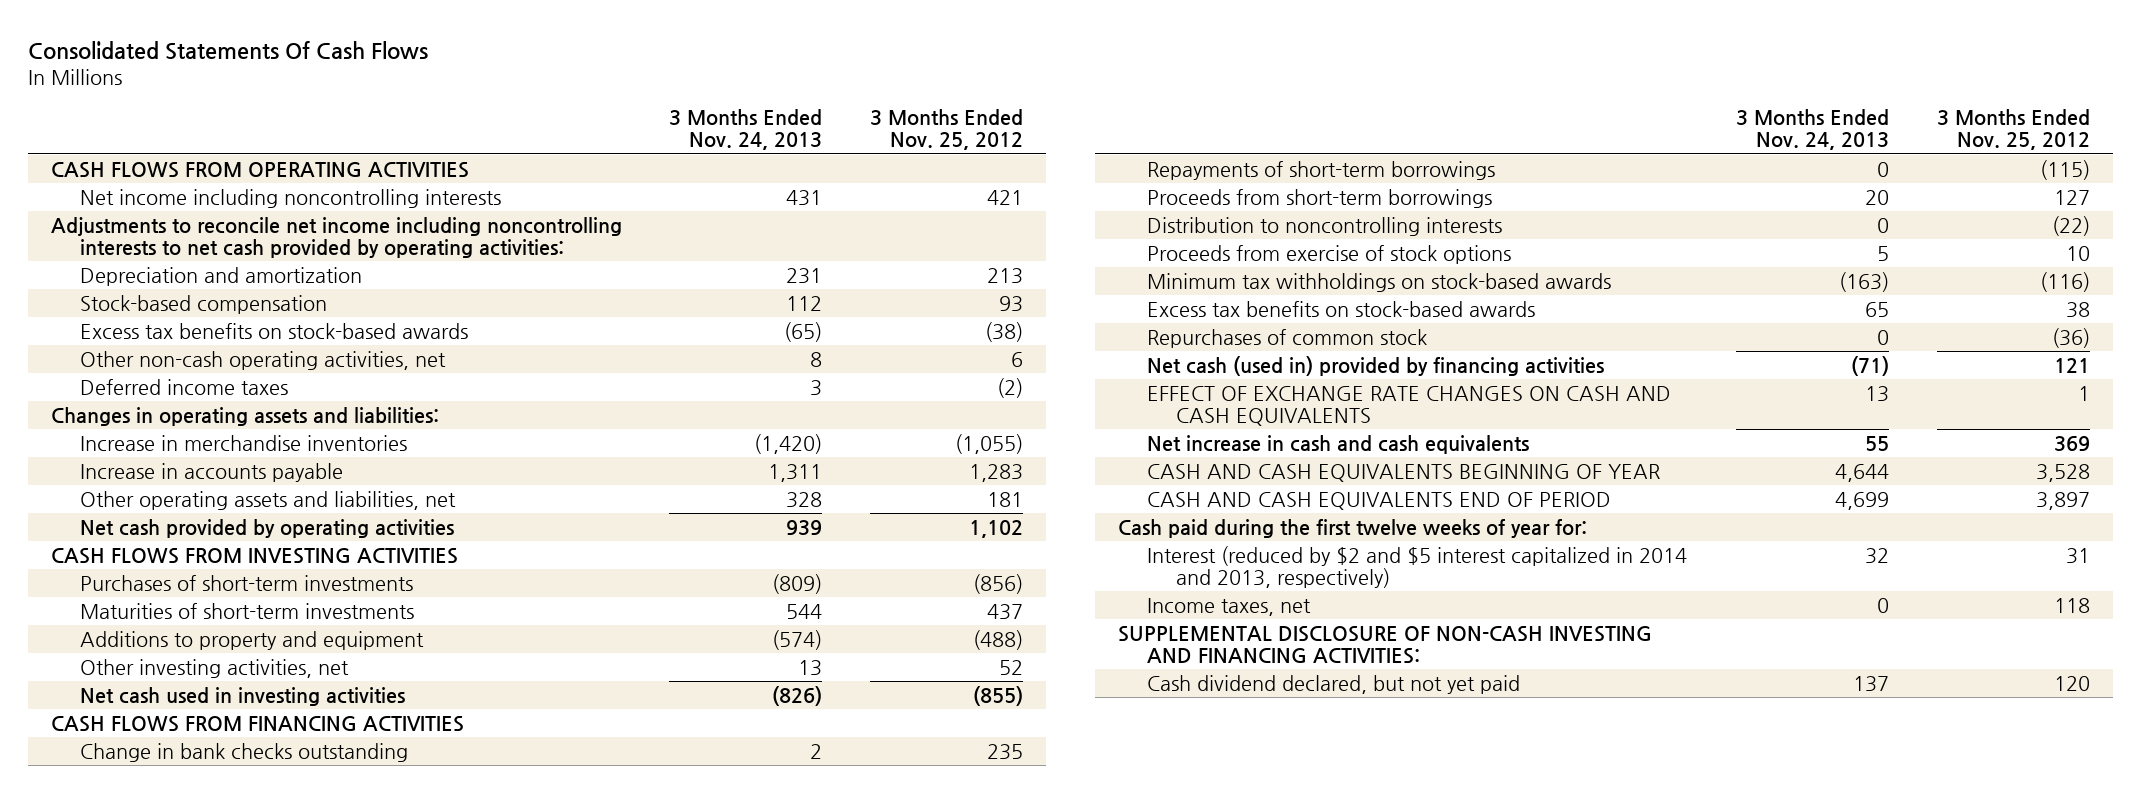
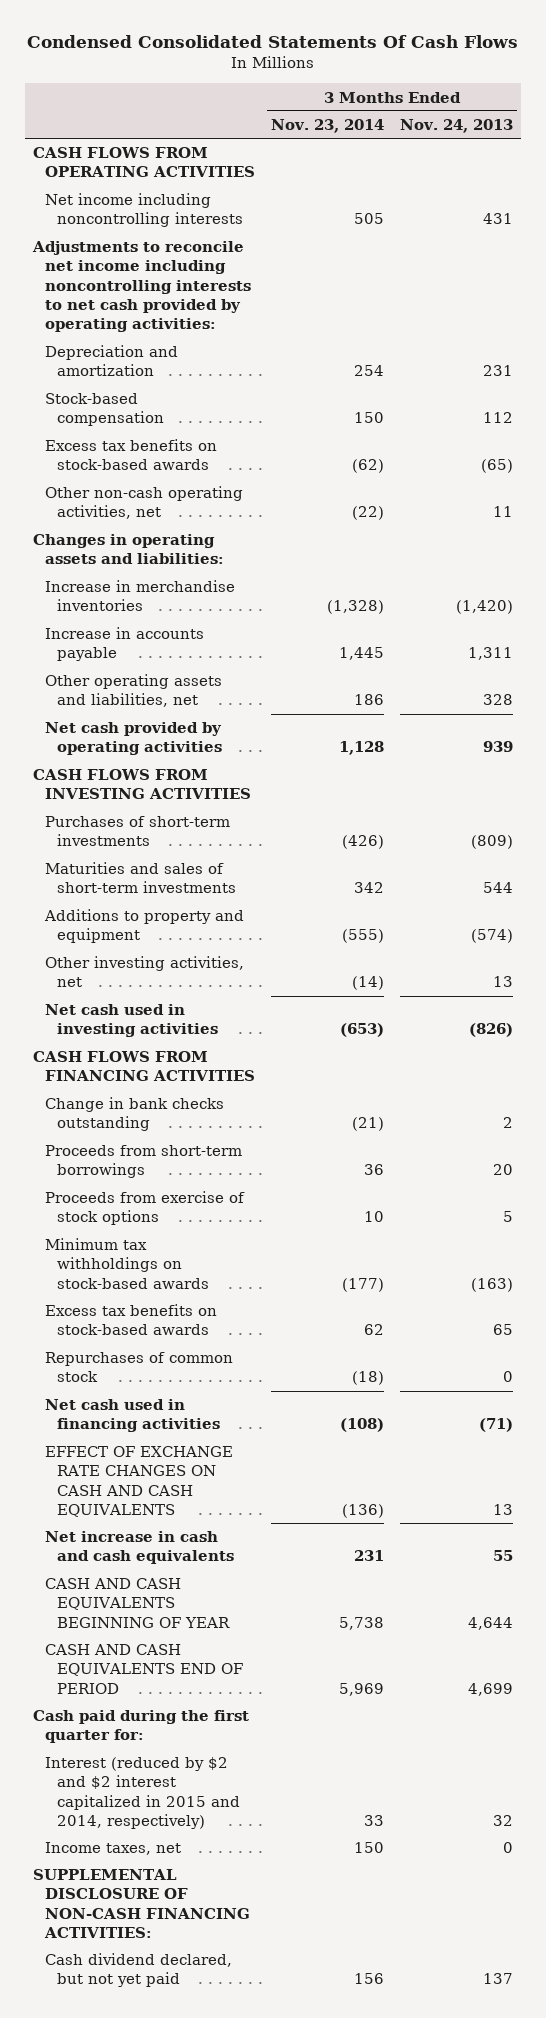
[27,40,428,60] Consolidated Statements Of Cash Flows -> [27,35,519,49] Condensed Consolidated Statements Of Cash Flows
[869,108,1023,151] 3 Months Ended Nov. 25, 2012 -> none
none -> [271,118,385,133] Nov. 23, 2014
[79,378,288,395] Deferred income taxes -> none
[810,351,823,367] 8 -> [493,506,514,518] 11
[79,602,414,619] Maturities of short-term investments -> [45,862,237,894] Maturities and sales of short-term investments
[1146,160,1495,180] Repayments of short-term borrowings -> none
[1146,216,1502,236] Distribution to noncontrolling interests -> none
[1146,355,1604,376] Net cash (used in) provided by financing activities -> [45,1399,221,1433] Net cash used in financing activities
[1118,518,1588,538] Cash paid during the first twelve weeks of year for: -> [33,1710,250,1744] Cash paid during the first quarter for:
[1146,545,1687,589] Interest (reduced by $2 and $5 interest capitalized in 2014 and 2013, respectively) -> [45,1757,241,1830] Interest (reduced by $2 and $2 interest capitalized in 2015 and 2014, respectively)
[1118,625,1653,665] SUPPLEMENTAL DISCLOSURE OF NON-CASH INVESTING AND FINANCING ACTIVITIES: -> [33,1869,251,1939] SUPPLEMENTAL DISCLOSURE OF NON-CASH FINANCING ACTIVITIES:

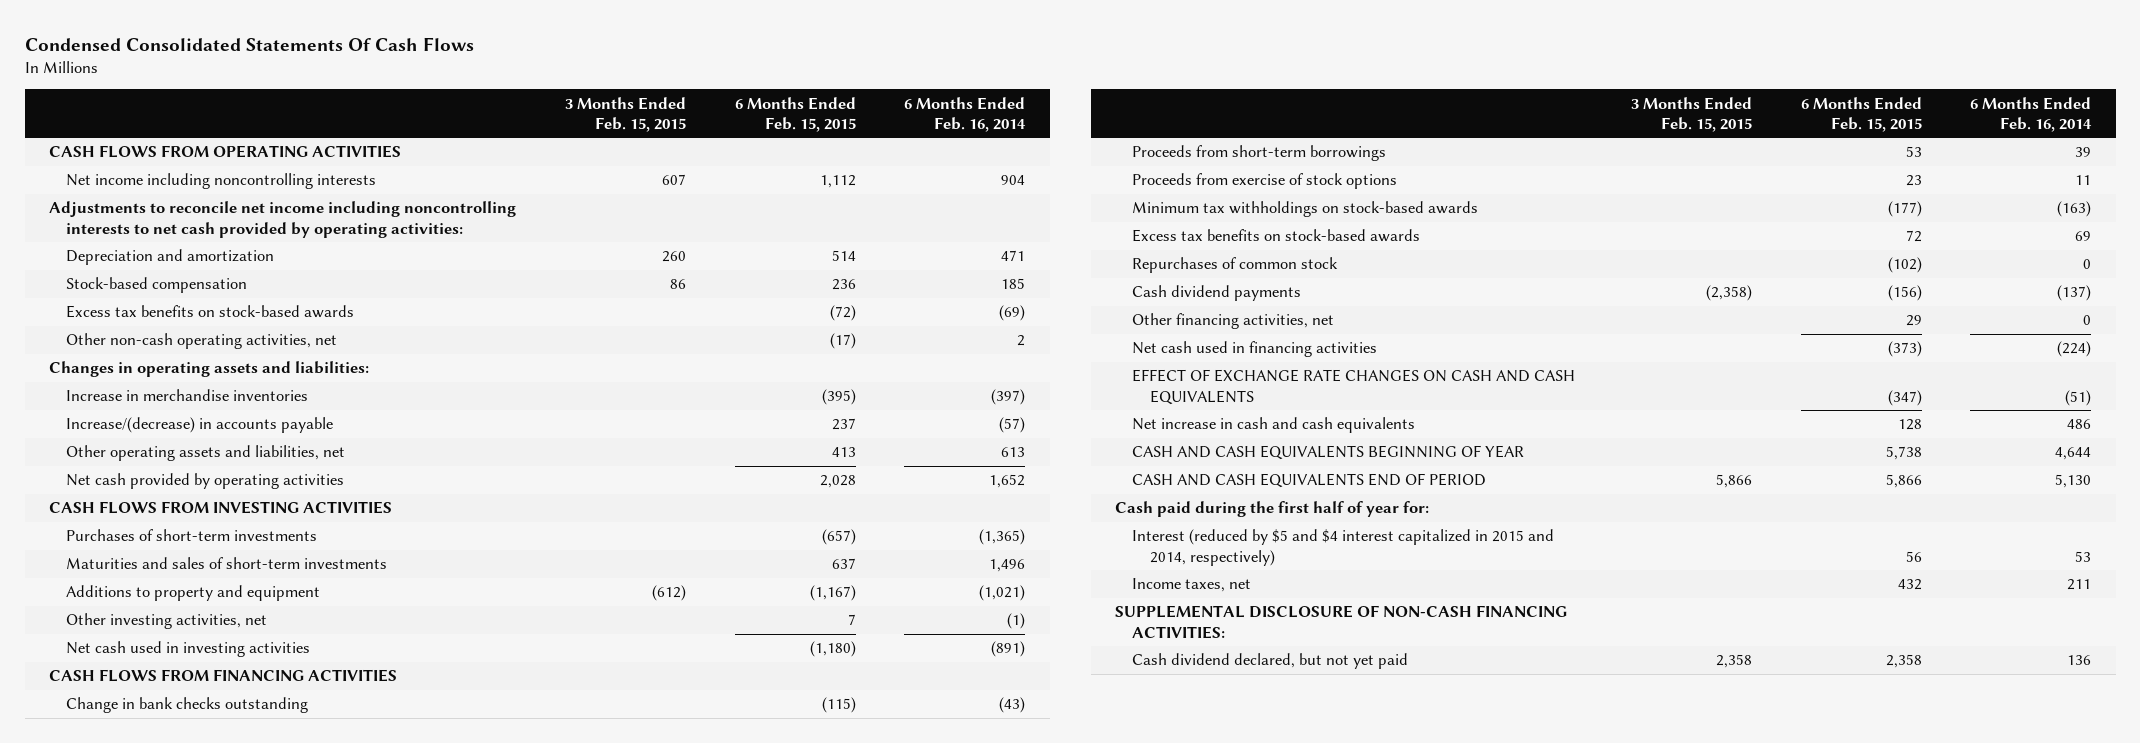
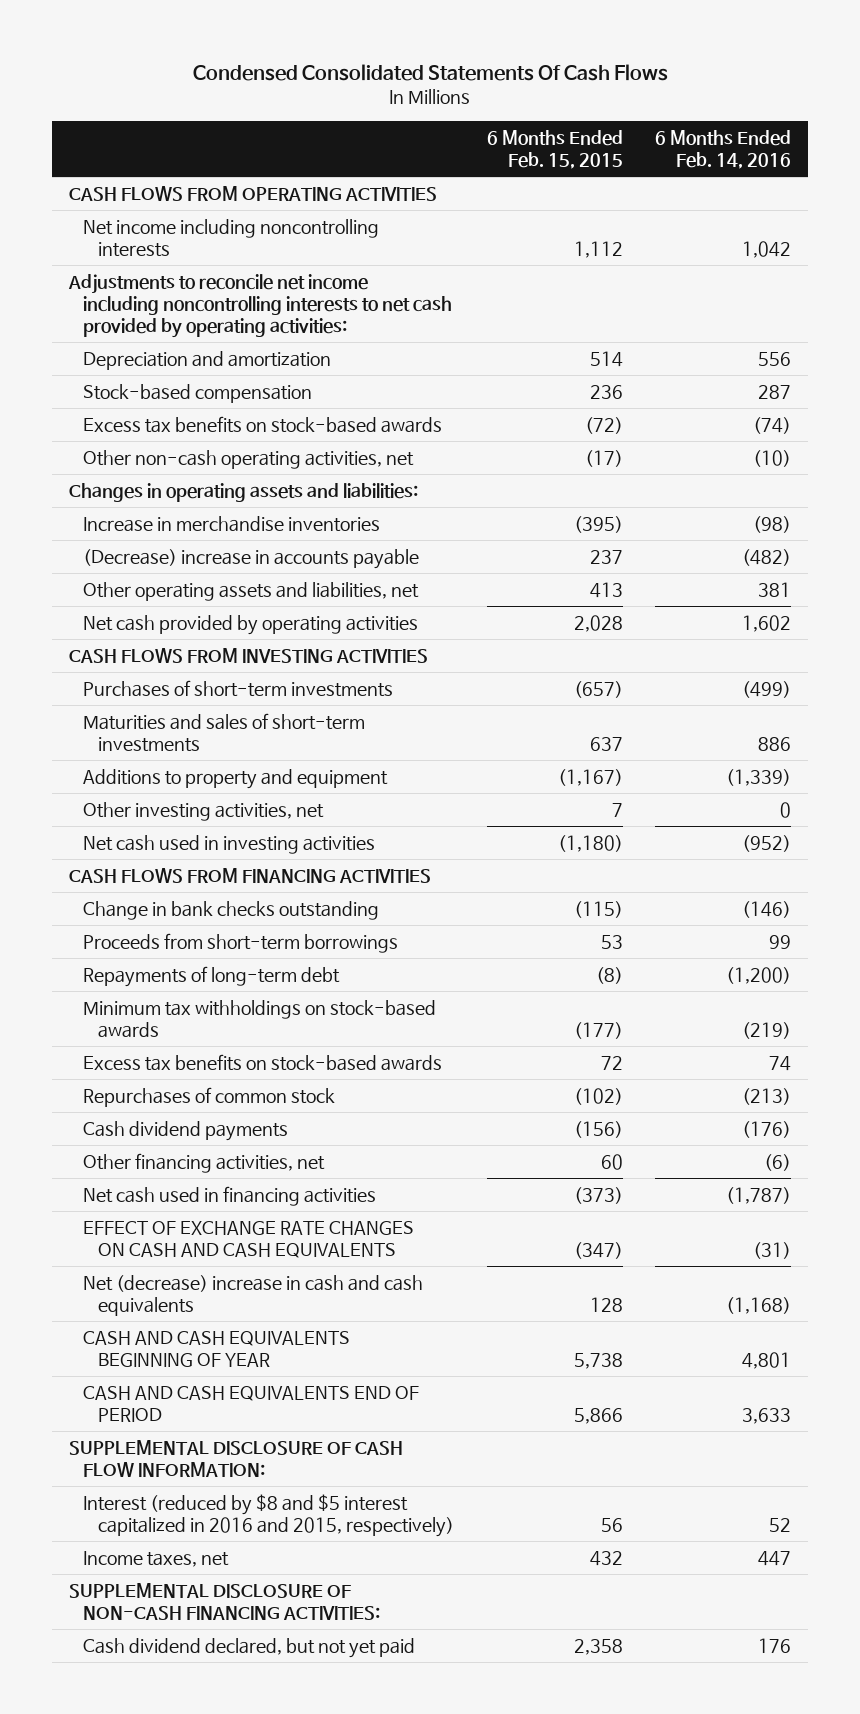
[564,96,686,132] 3 Months Ended Feb. 15, 2015 -> none
[904,96,1027,132] 6 Months Ended Feb. 16, 2014 -> none
none -> [655,129,792,169] 6 Months Ended Feb. 14, 2016
[66,417,334,434] Increase/(decrease) in accounts payable -> [83,549,420,570] (Decrease) increase in accounts payable
[1132,173,1398,190] Proceeds from exercise of stock options -> none
none -> [83,966,341,988] Repayments of long-term debt
[1905,315,1922,327] 29 -> [600,1154,623,1171] 60
[1132,417,1416,434] Net increase in cash and cash equivalents -> [83,1275,424,1316] Net (decrease) increase in cash and cash equivalents
[1115,501,1430,518] Cash paid during the first half of year for: -> none
none -> [68,1440,403,1477] SUPPLEMENTAL DISCLOSURE OF CASH FLOW INFORMATION:
[1132,529,1555,566] Interest (reduced by $5 and $4 interest capitalized in 2015 and 2014, respectively) -> [83,1494,454,1537] Interest (reduced by $8 and $5 interest capitalized in 2016 and 2015, respectively)

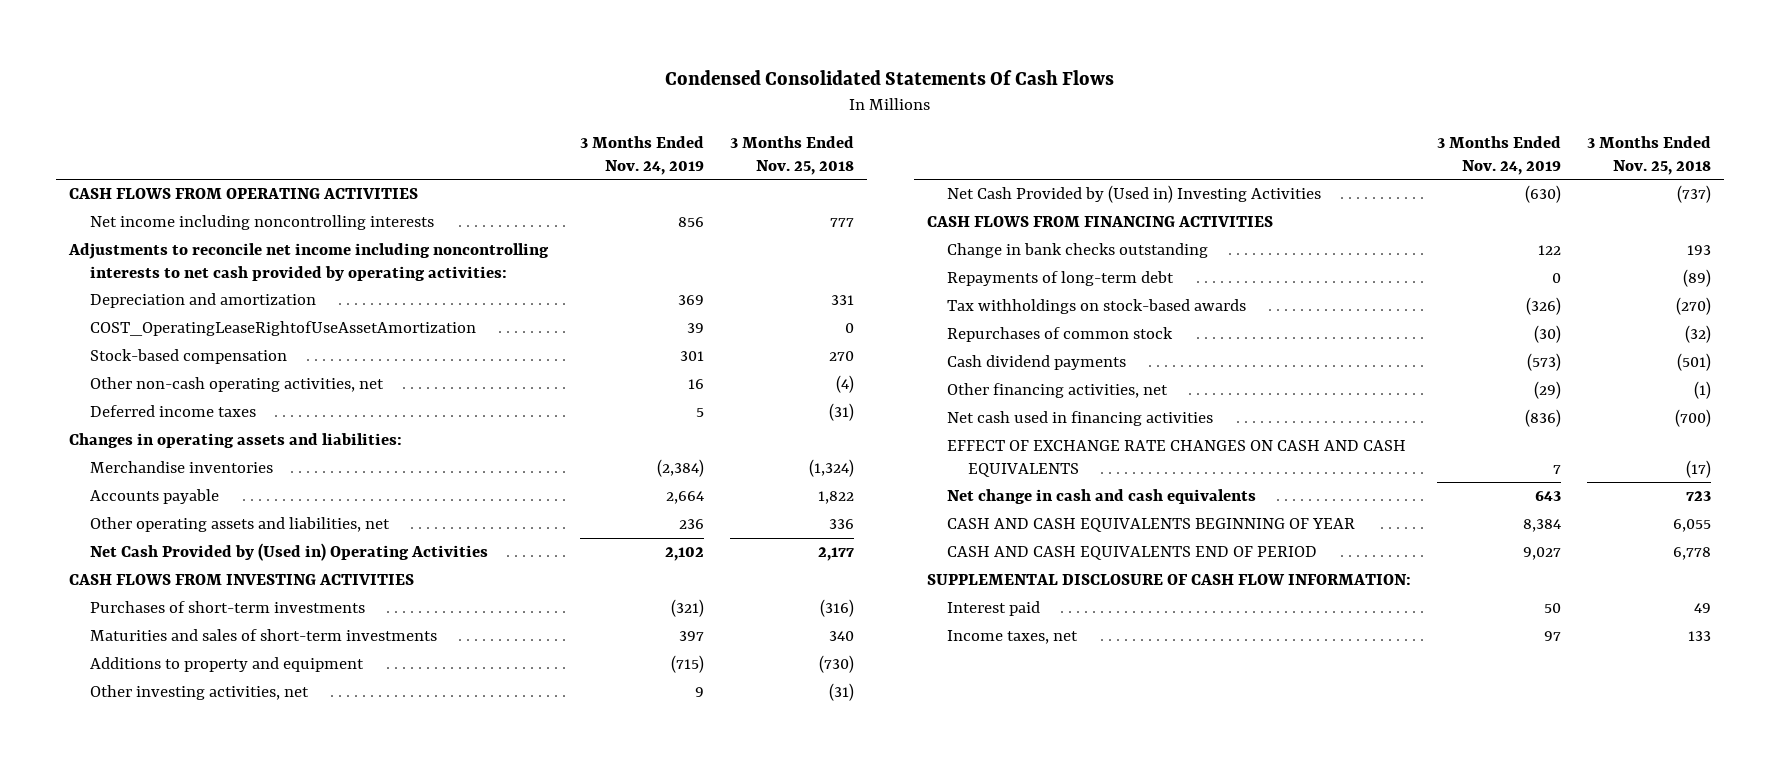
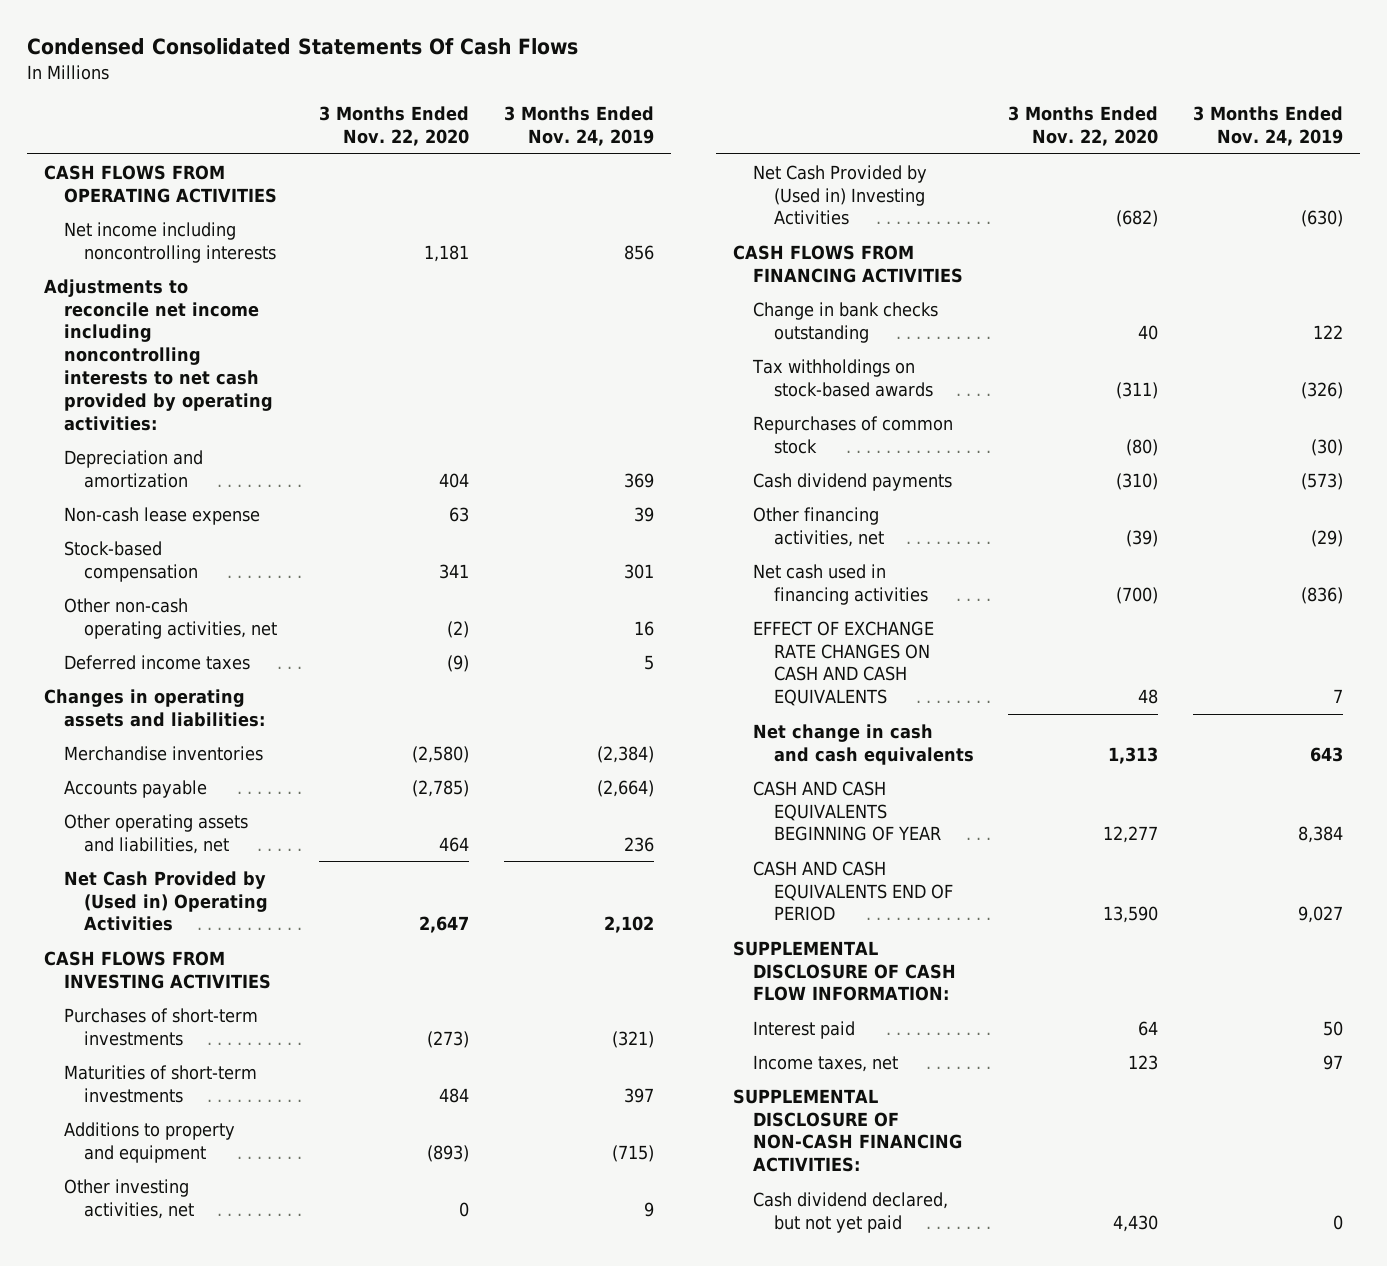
[729,136,854,175] 3 Months Ended Nov. 25, 2018 -> none
none -> [319,106,470,147] 3 Months Ended Nov. 22, 2020
[90,321,477,337] COST_OperatingLeaseRightofUseAssetAmortization -> [64,506,261,525] Non-cash lease expense
[665,491,704,505] 2,664 -> [596,779,654,797] (2,664)
[90,629,438,642] Maturities and sales of short-term investments -> [64,1064,258,1103] Maturities of short-term investments
[947,271,1175,287] Repayments of long-term debt -> none
none -> [733,1088,963,1173] SUPPLEMENTAL DISCLOSURE OF NON-CASH FINANCING ACTIVITIES:
none -> [753,1191,949,1233] Cash dividend declared, but not yet paid

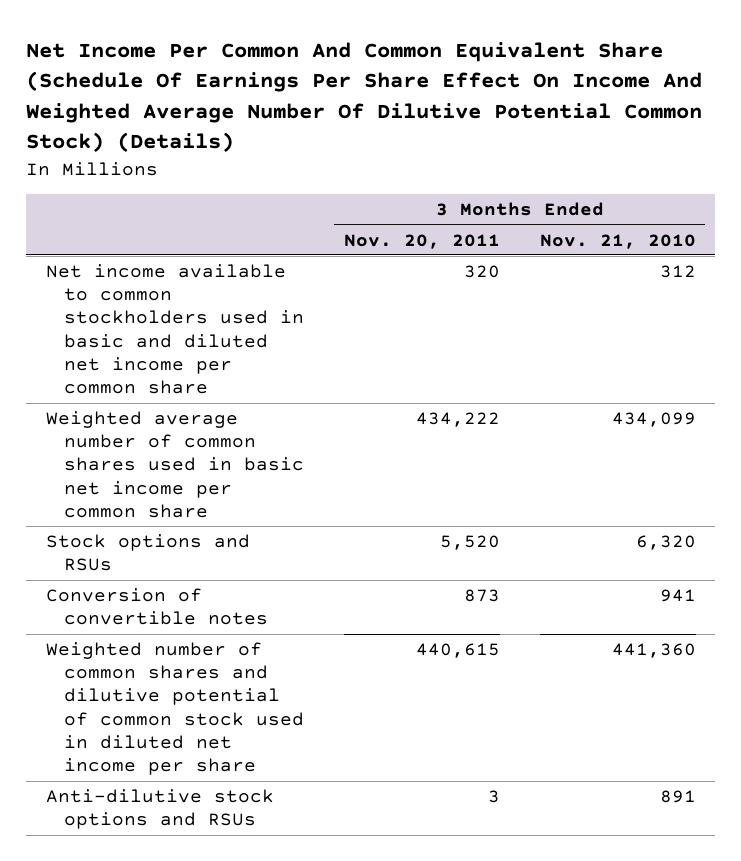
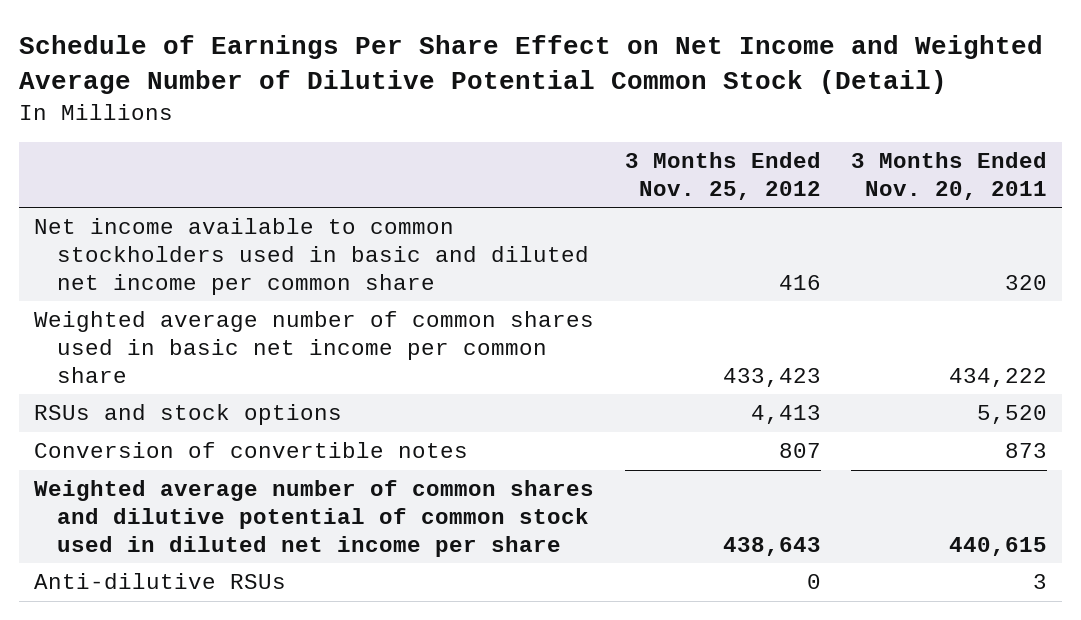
[26,41,703,153] Net Income Per Common And Common Equivalent Share (Schedule Of Earnings Per Share Effect On Income And Weighted Average Number Of Dilutive Potential Common Stock) (Details) -> [19,35,1044,95] Schedule of Earnings Per Share Effect on Net Income and Weighted Average Number of Dilutive Potential Common Stock (Detail)
[539,233,696,249] Nov. 21, 2010 -> none
none -> [624,152,821,201] 3 Months Ended Nov. 25, 2012
[45,533,250,572] Stock options and RSUs -> [34,404,343,426] RSUs and stock options
[45,641,305,776] Weighted number of common shares and dilutive potential of common stock used in diluted net income per share -> [34,480,595,558] Weighted average number of common shares and dilutive potential of common stock used in diluted net income per share
[45,788,274,830] Anti-dilutive stock options and RSUs -> [34,573,287,590] Anti-dilutive RSUs

